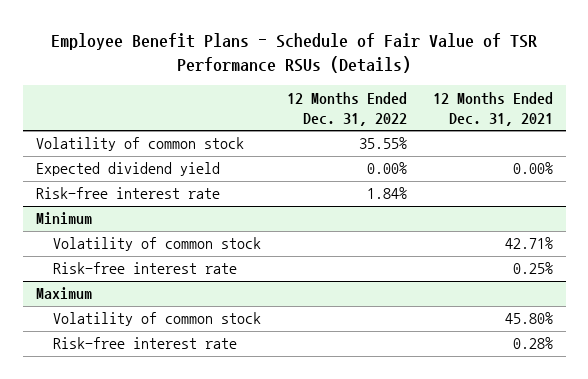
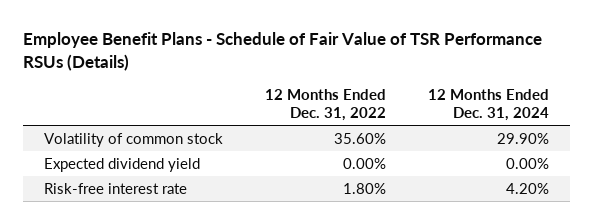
[432,91,553,126] 12 Months Ended Dec. 31, 2021 -> none
none -> [427,89,549,121] 12 Months Ended Dec. 31, 2024
[358,137,407,150] 35.55% -> [333,132,386,144] 35.60%
[35,212,92,225] Minimum -> none
[52,237,261,252] Volatility of common stock -> none
[52,262,237,275] Risk-free interest rate -> none
[35,287,92,300] Maximum -> none
[52,312,261,327] Volatility of common stock -> none
[52,337,237,350] Risk-free interest rate -> none
[366,187,407,200] 1.84% -> [342,182,386,194] 1.80%

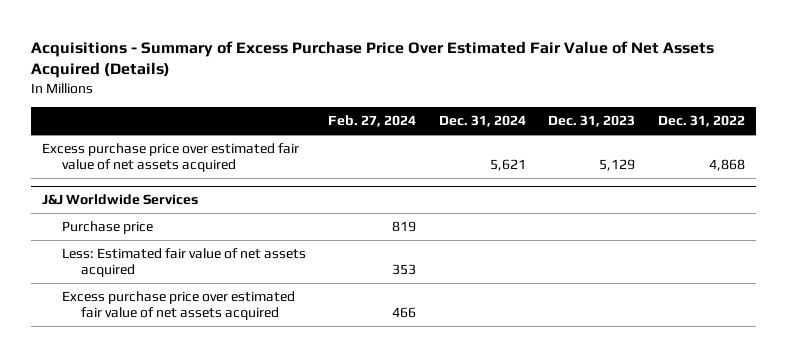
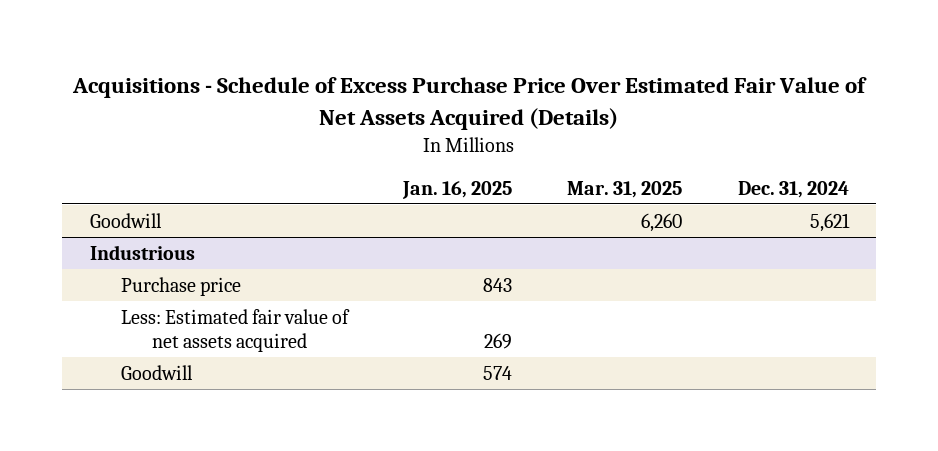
[30,40,714,79] Acquisitions - Summary of Excess Purchase Price Over Estimated Fair Value of Net Assets Acquired (Details) -> [72,77,868,130] Acquisitions - Schedule of Excess Purchase Price Over Estimated Fair Value of Net Assets Acquired (Details)
[328,115,417,128] Feb. 27, 2024 -> none
[548,115,636,128] Dec. 31, 2023 -> none
[657,115,745,128] Dec. 31, 2022 -> none
none -> [401,180,512,199] Jan. 16, 2025
none -> [567,180,683,198] Mar. 31, 2025
[42,194,199,206] J&J Worldwide Services -> none
[61,221,153,235] Purchase price -> none
[61,248,306,278] Less: Estimated fair value of net assets acquired -> none
[61,291,295,321] Excess purchase price over estimated fair value of net assets acquired -> none
[42,143,300,173] Excess purchase price over estimated fair value of net assets acquired -> [89,212,162,228] Goodwill
none -> [89,244,195,260] Industrious
none -> [120,276,241,296] Purchase price
none -> [120,308,350,352] Less: Estimated fair value of net assets acquired
none -> [120,364,193,380] Goodwill

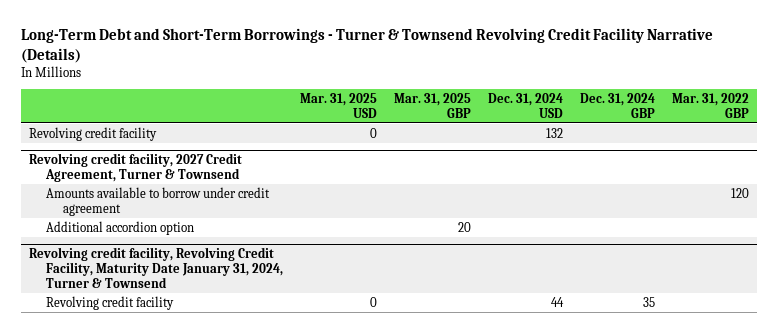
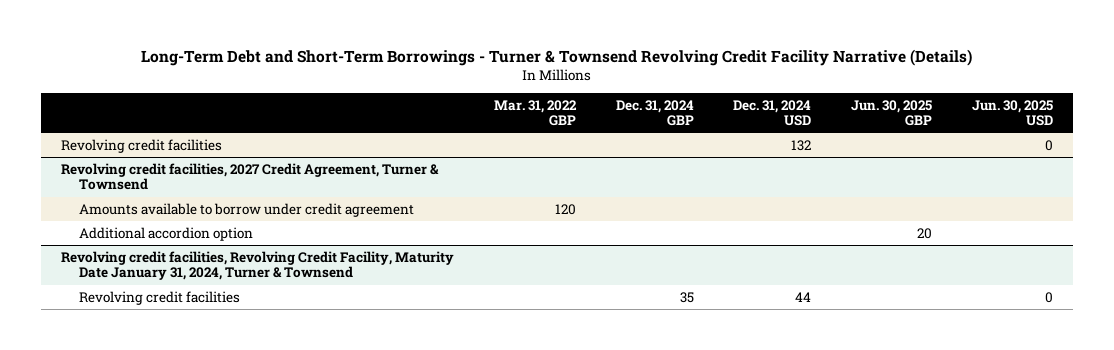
[300,92,378,118] Mar. 31, 2025 USD -> none
[393,92,471,118] Mar. 31, 2025 GBP -> none
none -> [851,99,933,127] Jun. 30, 2025 GBP
none -> [971,99,1053,127] Jun. 30, 2025 USD
[29,126,158,141] Revolving credit facility -> [60,138,222,153] Revolving credit facilities
[29,153,243,183] Revolving credit facility, 2027 Credit Agreement, Turner & Townsend -> [60,162,439,191] Revolving credit facilities, 2027 Credit Agreement, Turner & Townsend
[29,247,284,288] Revolving credit facility, Revolving Credit Facility, Maturity Date January 31, 2024, Turner & Townsend -> [60,250,454,281] Revolving credit facilities, Revolving Credit Facility, Maturity Date January 31, 2024, Turner & Townsend
[46,295,175,310] Revolving credit facility -> [78,290,240,305] Revolving credit facilities

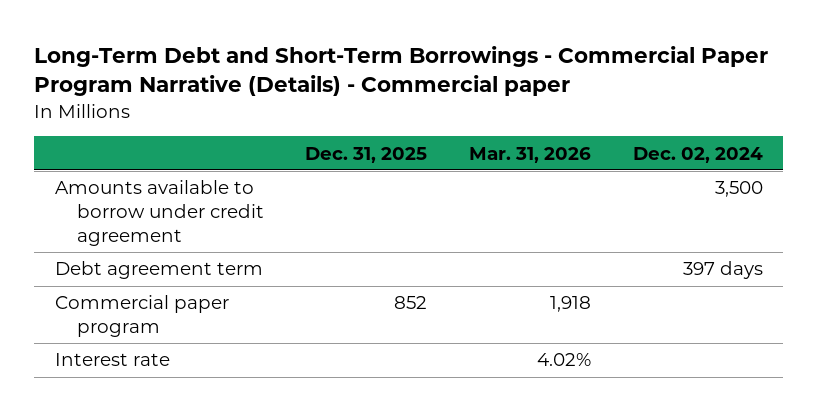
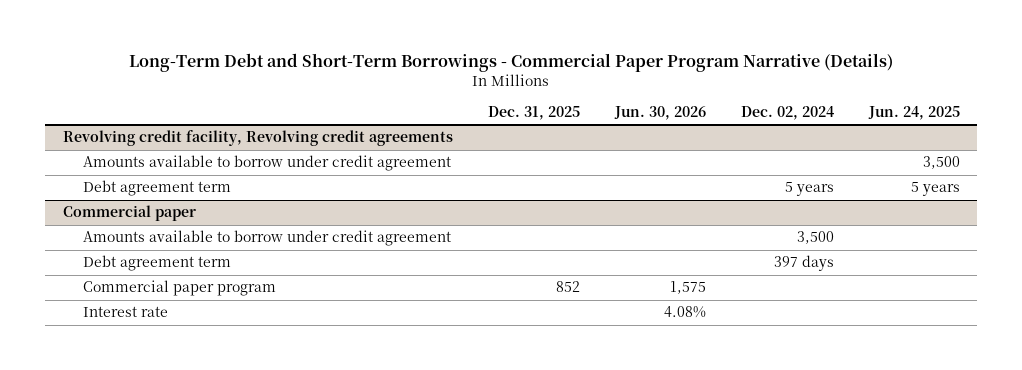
[34,46,769,97] Long-Term Debt and Short-Term Borrowings - Commercial Paper Program Narrative (Details) - Commercial paper -> [129,52,894,72] Long-Term Debt and Short-Term Borrowings - Commercial Paper Program Narrative (Details)
[468,146,591,163] Mar. 31, 2026 -> none
none -> [613,105,706,120] Jun. 30, 2026
none -> [867,105,960,120] Jun. 24, 2025
none -> [62,130,453,147] Revolving credit facility, Revolving credit agreements
none -> [82,155,451,172] Amounts available to borrow under credit agreement
none -> [82,180,231,197] Debt agreement term
none -> [62,205,196,222] Commercial paper

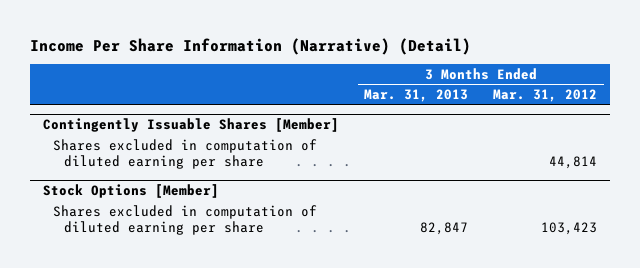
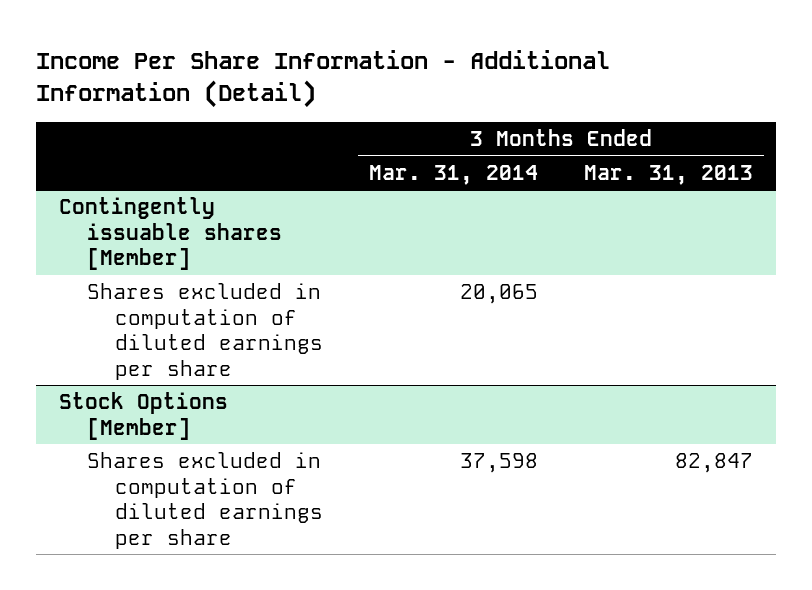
[30,37,472,55] Income Per Share Information (Narrative) (Detail) -> [36,49,611,109] Income Per Share Information - Additional Information (Detail)
[493,89,598,103] Mar. 31, 2012 -> none
none -> [368,164,538,185] Mar. 31, 2014
[42,118,339,133] Contingently Issuable Shares [Member] -> [58,197,283,271] Contingently issuable shares [Member]
[53,138,318,170] Shares excluded in computation of diluted earning per share -> [87,283,324,380] Shares excluded in computation of diluted earnings per share
[53,204,318,236] Shares excluded in computation of diluted earning per share -> [87,452,324,549] Shares excluded in computation of diluted earnings per share

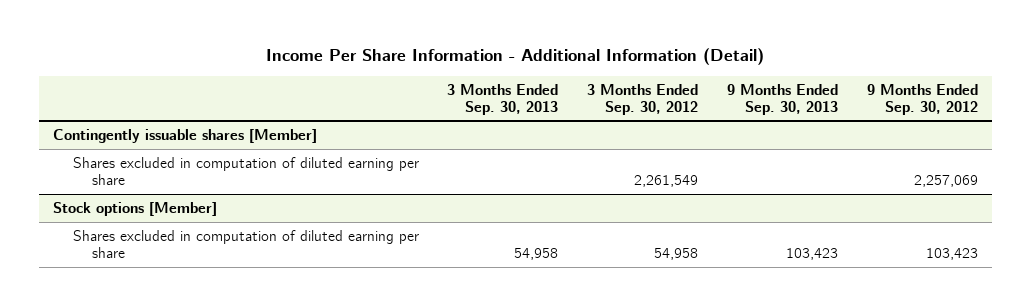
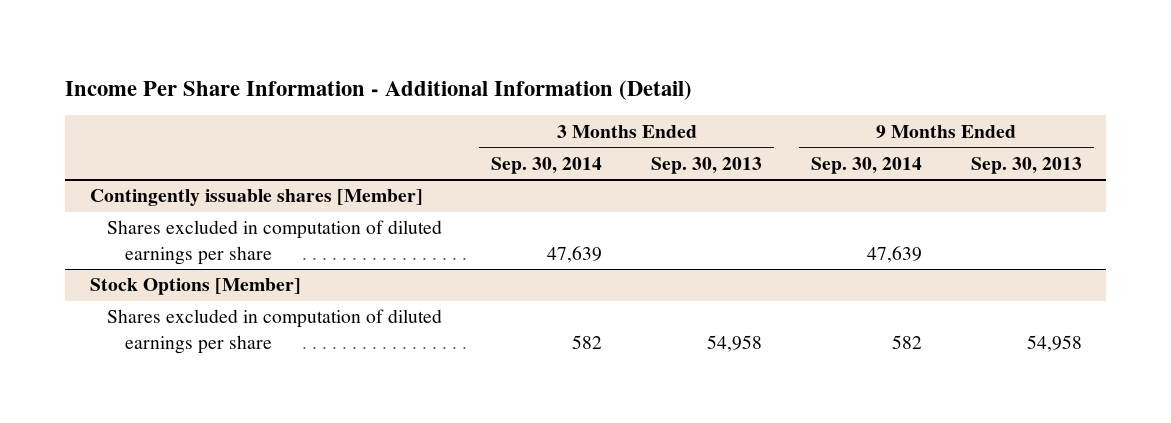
[587,83,699,115] 3 Months Ended Sep. 30, 2012 -> none
[866,83,978,115] 9 Months Ended Sep. 30, 2012 -> none
none -> [491,156,603,174] Sep. 30, 2014
none -> [810,156,922,174] Sep. 30, 2014
[72,156,419,185] Shares excluded in computation of diluted earning per share -> [107,220,443,265] Shares excluded in computation of diluted earnings per share
[53,201,218,216] Stock options [Member] -> [89,278,301,296] Stock Options [Member]
[72,229,419,258] Shares excluded in computation of diluted earning per share -> [107,309,443,354] Shares excluded in computation of diluted earnings per share
[785,247,838,260] 103,423 -> [1026,334,1082,352] 54,958

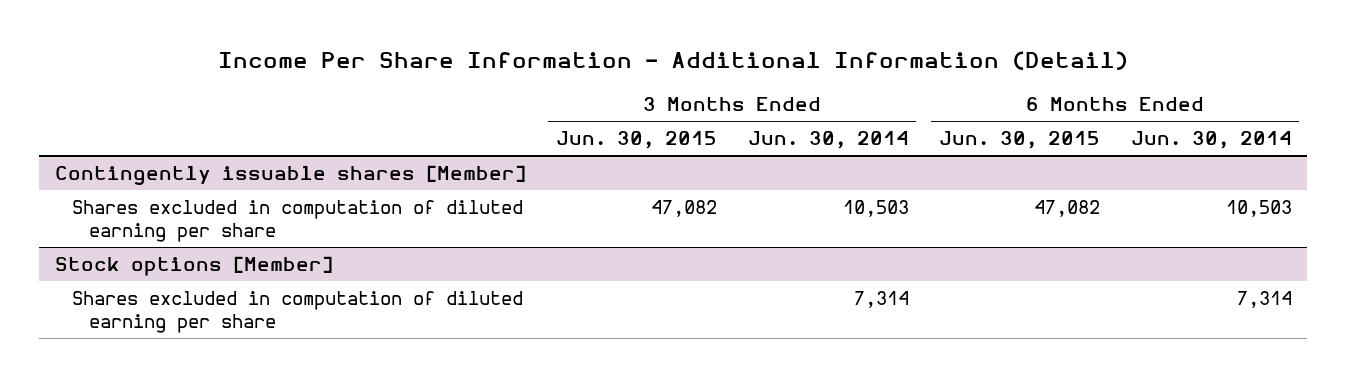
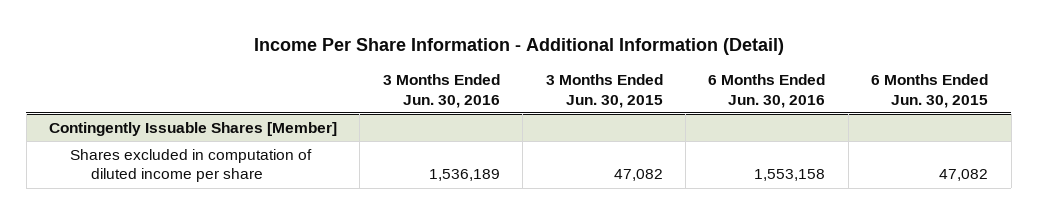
[747,131,909,150] Jun. 30, 2014 -> none
[1130,131,1292,150] Jun. 30, 2014 -> none
none -> [382,74,500,108] 3 Months Ended Jun. 30, 2016
none -> [708,74,826,108] 6 Months Ended Jun. 30, 2016
[54,256,333,277] Stock options [Member] -> none
[71,291,523,334] Shares excluded in computation of diluted earning per share -> none
[54,165,526,186] Contingently issuable shares [Member] -> [49,122,338,137] Contingently Issuable Shares [Member]
[71,200,523,243] Shares excluded in computation of diluted earning per share -> [69,149,312,183] Shares excluded in computation of diluted income per share

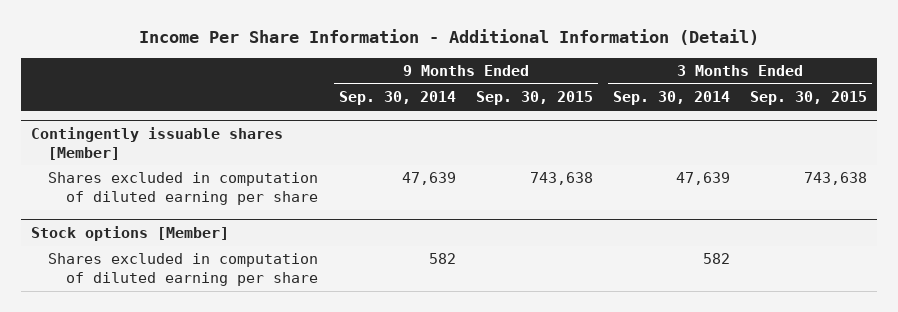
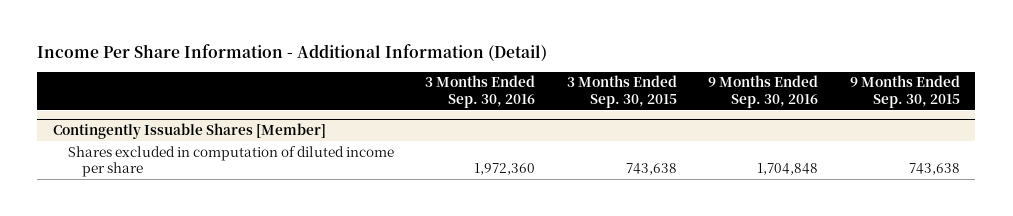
[338,91,456,106] Sep. 30, 2014 -> none
[612,91,730,106] Sep. 30, 2014 -> none
none -> [425,75,536,108] 3 Months Ended Sep. 30, 2016
none -> [708,75,819,108] 9 Months Ended Sep. 30, 2016
[30,225,229,241] Stock options [Member] -> none
[48,253,319,287] Shares excluded in computation of diluted earning per share -> none
[30,126,283,160] Contingently issuable shares [Member] -> [53,122,327,139] Contingently Issuable Shares [Member]
[48,172,319,206] Shares excluded in computation of diluted earning per share -> [67,145,394,178] Shares excluded in computation of diluted income per share

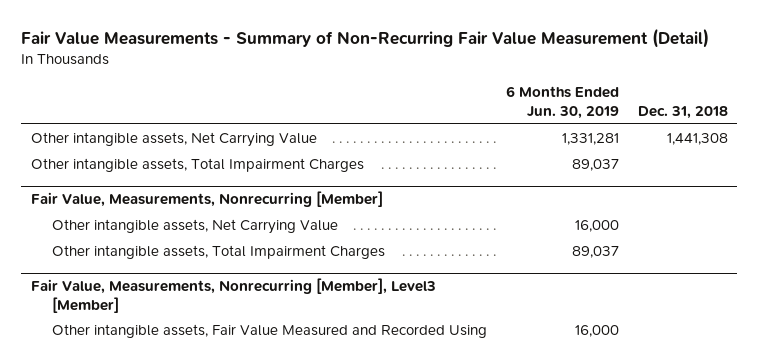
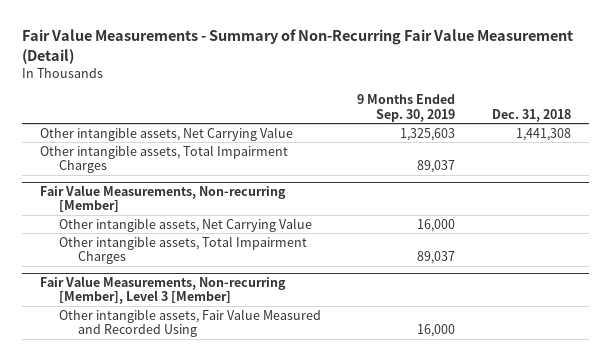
[505,86,619,119] 6 Months Ended Jun. 30, 2019 -> none
none -> [357,94,456,122] 9 Months Ended Sep. 30, 2019
[30,191,383,208] Fair Value, Measurements, Nonrecurring [Member] -> [39,184,286,213] Fair Value Measurements, Non-recurring [Member]
[30,278,436,313] Fair Value, Measurements, Nonrecurring [Member], Level3 [Member] -> none
[51,324,487,339] Other intangible assets, Fair Value Measured and Recorded Using -> none
none -> [39,275,286,305] Fair Value Measurements, Non-recurring [Member], Level 3 [Member]
none -> [58,308,321,338] Other intangible assets, Fair Value Measured and Recorded Using

